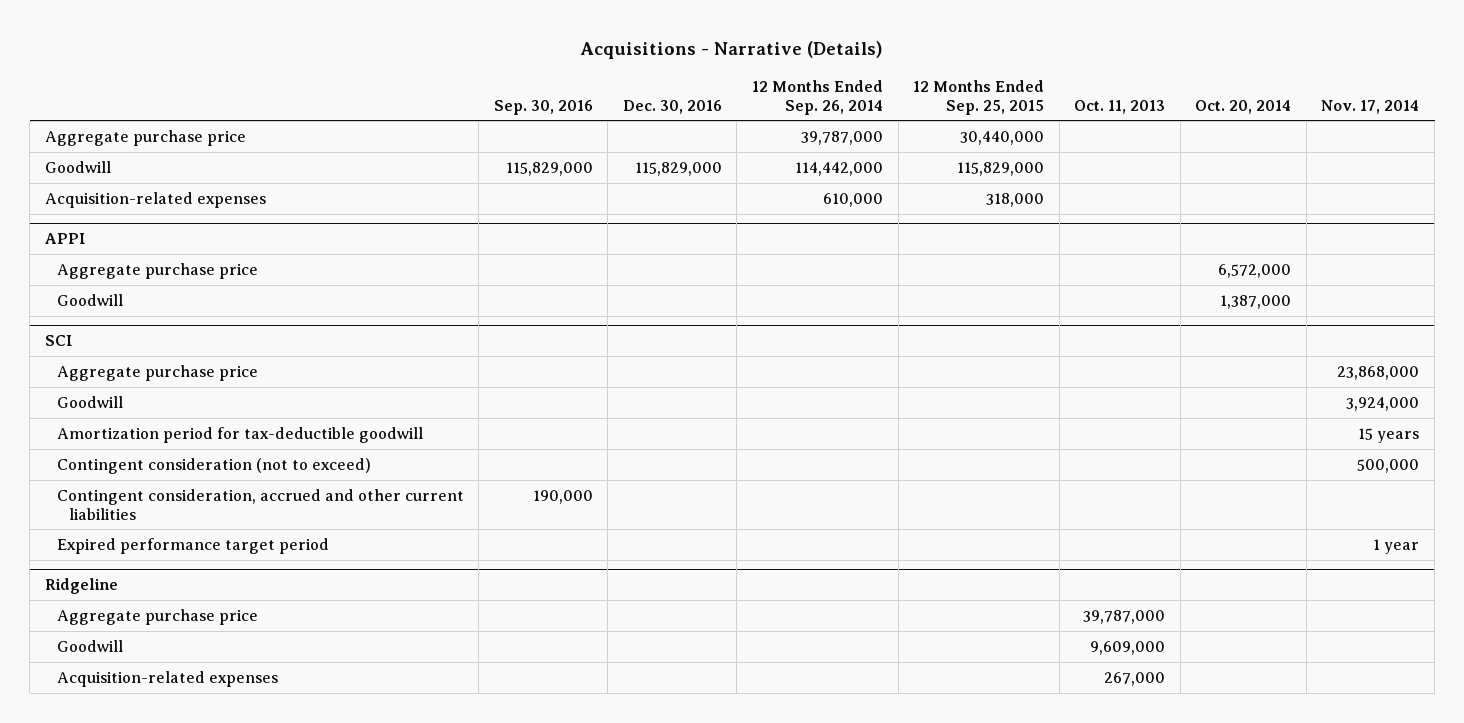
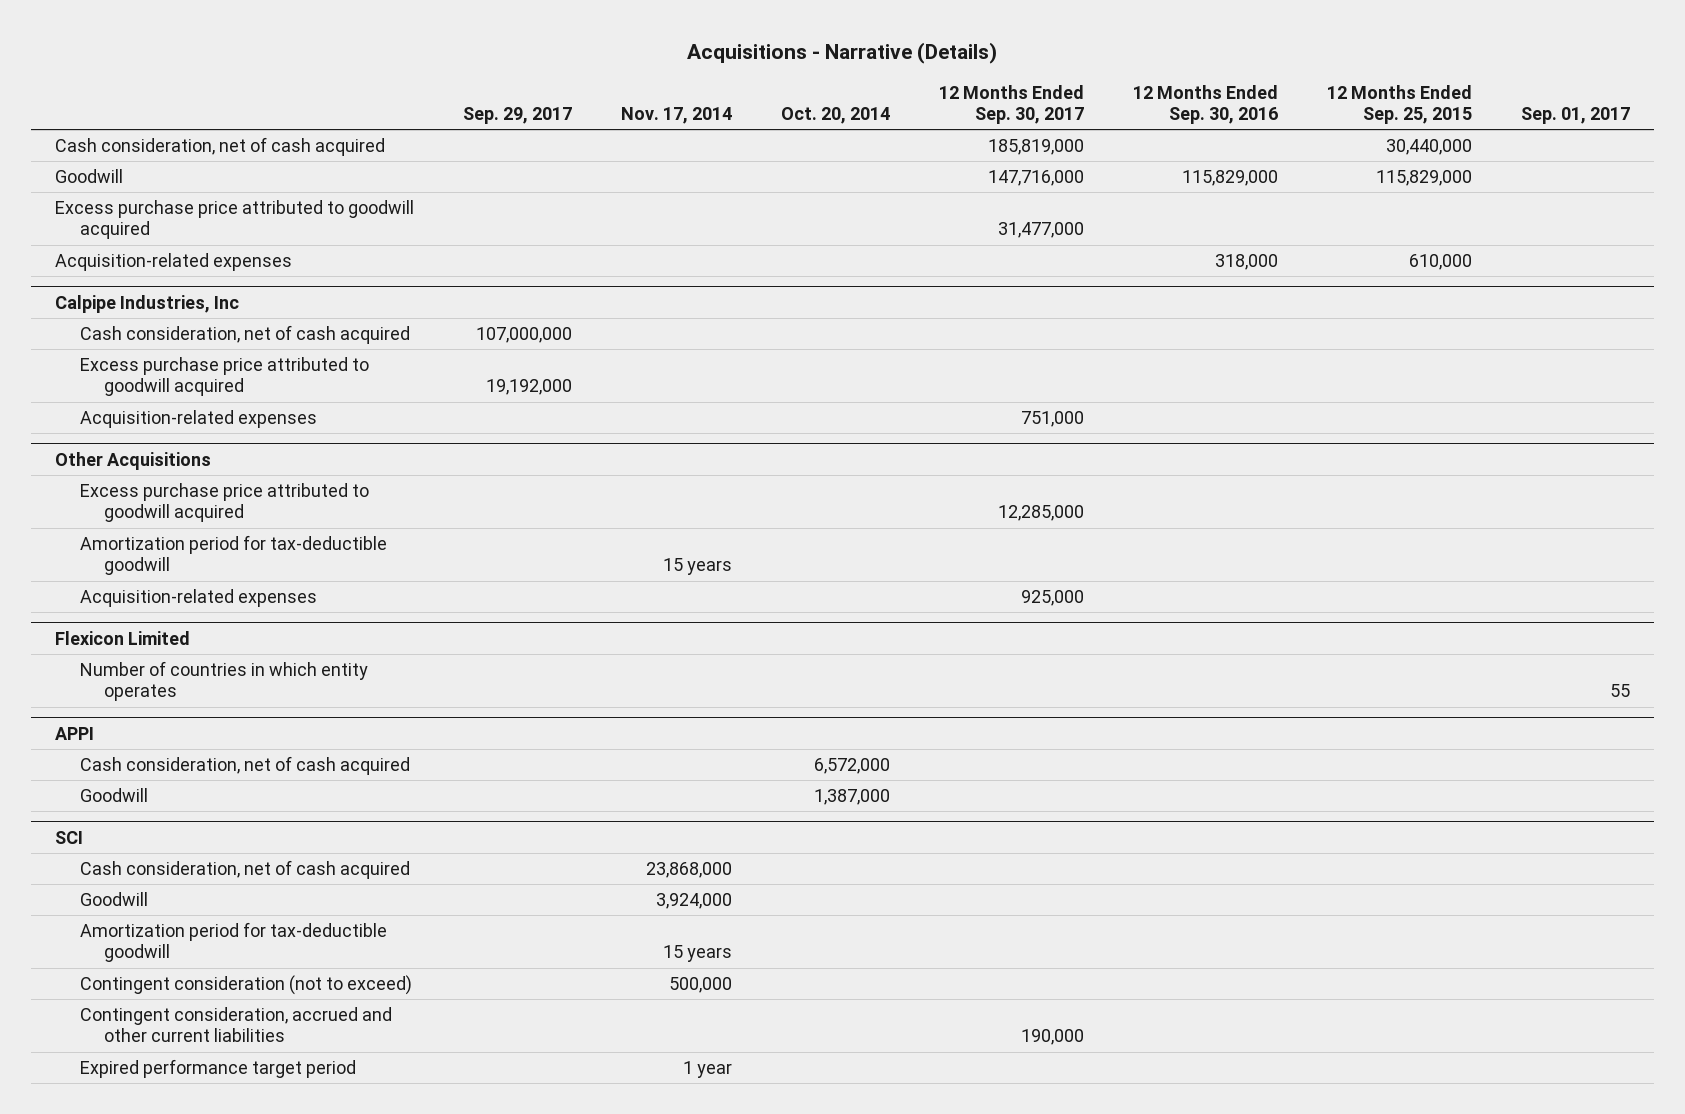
[493,99,593,115] Sep. 30, 2016 -> none
[622,99,722,114] Dec. 30, 2016 -> none
[751,79,883,115] 12 Months Ended Sep. 26, 2014 -> none
[1074,99,1166,114] Oct. 11, 2013 -> none
none -> [463,106,573,124] Sep. 29, 2017
none -> [938,84,1084,124] 12 Months Ended Sep. 30, 2017
none -> [1132,84,1278,124] 12 Months Ended Sep. 30, 2016
none -> [1520,106,1630,124] Sep. 01, 2017
[44,129,246,146] Aggregate purchase price -> [55,137,386,157] Cash consideration, net of cash acquired
none -> [55,200,415,240] Excess purchase price attributed to goodwill acquired
[986,192,1045,207] 318,000 -> [1408,254,1472,271] 610,000
none -> [55,294,240,313] Calpipe Industries, Inc
none -> [79,325,410,345] Cash consideration, net of cash acquired
none -> [79,357,369,397] Excess purchase price attributed to goodwill acquired
none -> [79,410,317,429] Acquisition-related expenses
none -> [55,451,212,470] Other Acquisitions
none -> [79,483,369,523] Excess purchase price attributed to goodwill acquired
none -> [79,535,387,576] Amortization period for tax-deductible goodwill
none -> [79,589,317,608] Acquisition-related expenses
none -> [55,630,191,645] Flexicon Limited
none -> [79,661,368,702] Number of countries in which entity operates
[56,262,258,279] Aggregate purchase price -> [79,756,410,776] Cash consideration, net of cash acquired
[56,364,258,381] Aggregate purchase price -> [79,860,410,880] Cash consideration, net of cash acquired
[44,578,118,595] Ridgeline -> none
[56,608,258,625] Aggregate purchase price -> none
[56,639,123,652] Goodwill -> none
[56,670,278,687] Acquisition-related expenses -> none

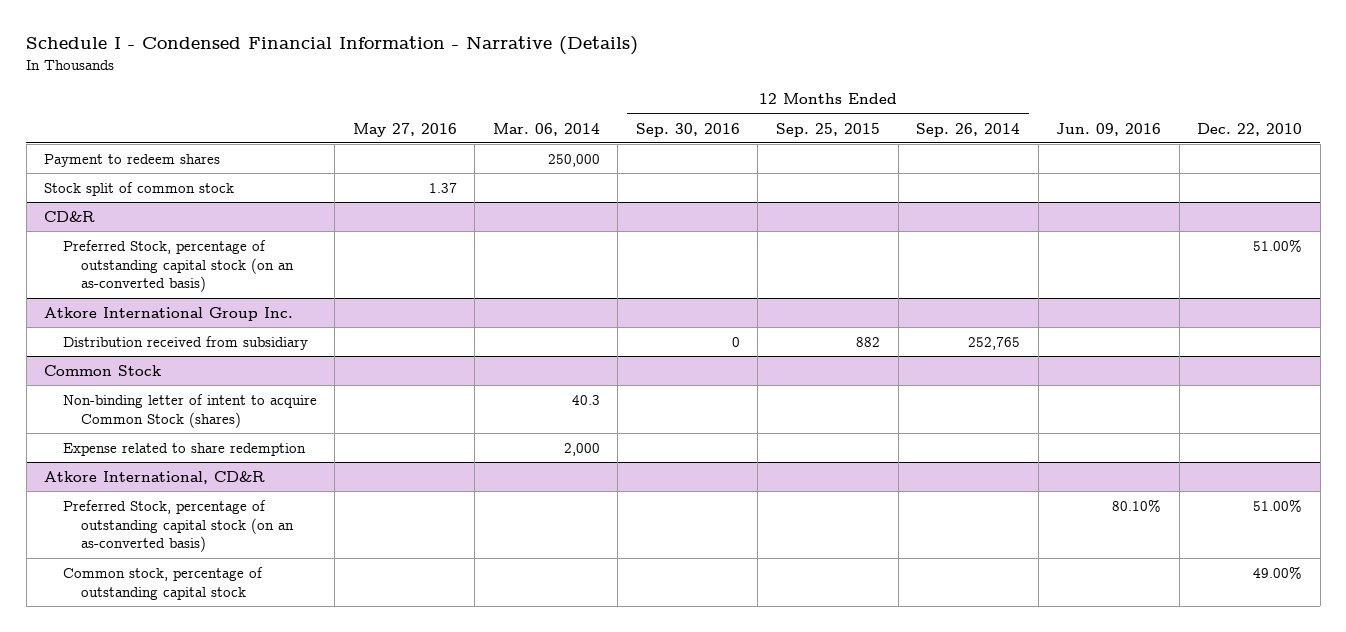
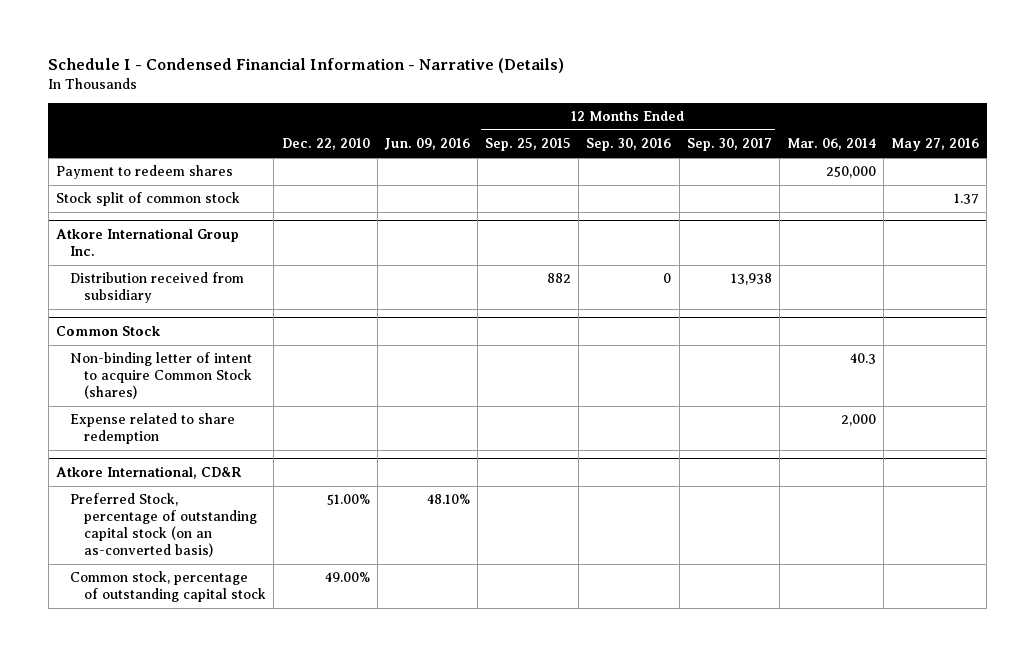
[916,122,1021,137] Sep. 26, 2014 -> none
none -> [686,138,772,152] Sep. 30, 2017
[44,210,96,222] CD&R -> none
[62,239,295,293] Preferred Stock, percentage of outstanding capital stock (on an as-converted basis) -> none
[1112,498,1162,512] 80.10% -> [426,494,470,505] 48.10%

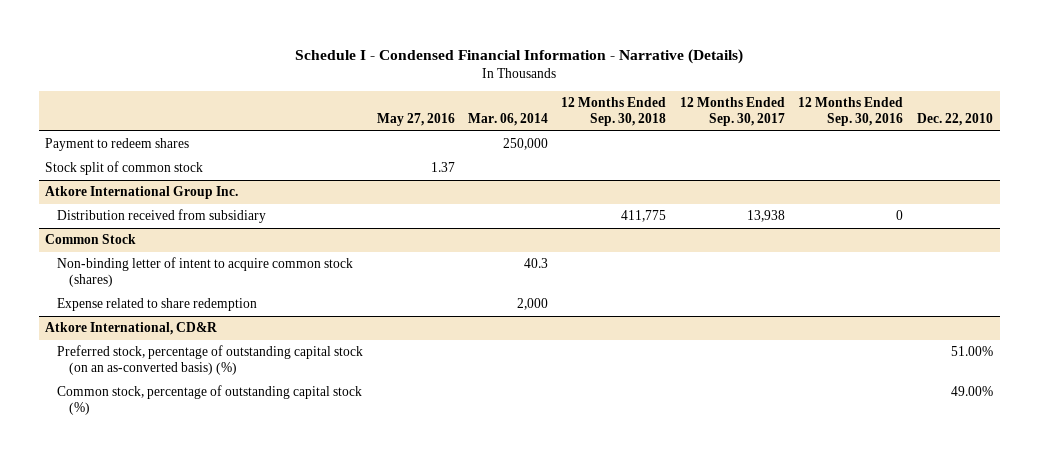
[383,138,470,151] Jun. 09, 2016 -> none
[485,138,572,152] Sep. 25, 2015 -> none
none -> [561,97,667,127] 12 Months Ended Sep. 30, 2018
[70,352,253,400] Non-binding letter of intent to acquire Common Stock (shares) -> [57,257,354,288] Non-binding letter of intent to acquire common stock (shares)
[70,493,258,557] Preferred Stock, percentage of outstanding capital stock (on an as-converted basis) -> [57,345,364,376] Preferred stock, percentage of outstanding capital stock (on an as-converted basis) (%)
[70,571,267,603] Common stock, percentage of outstanding capital stock -> [57,385,363,416] Common stock, percentage of outstanding capital stock (%)

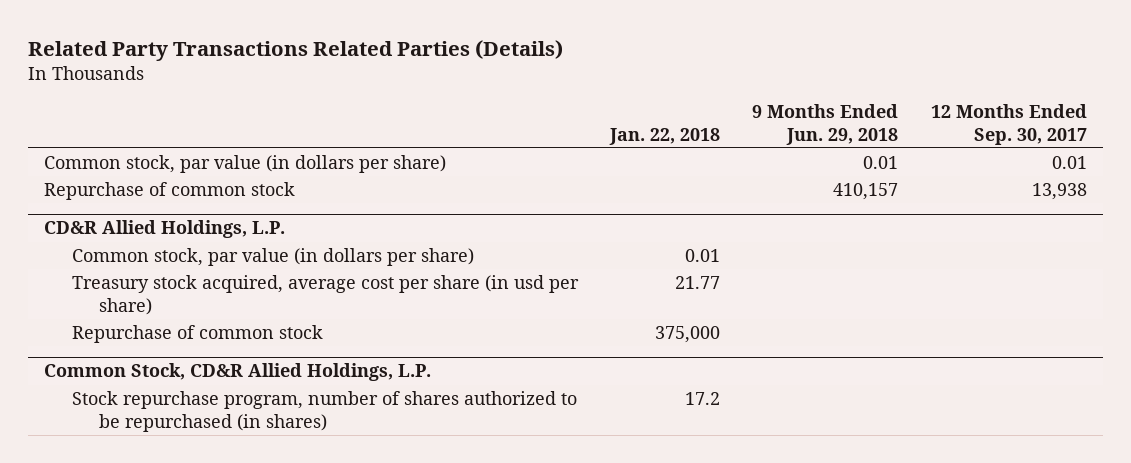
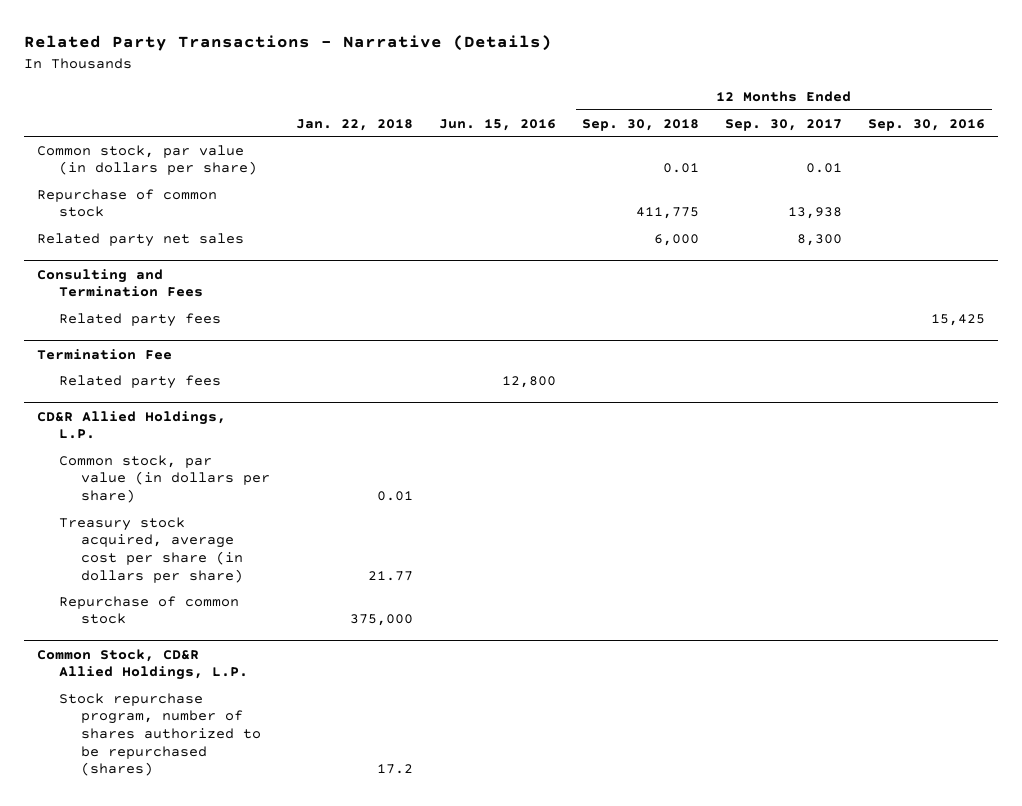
[27,39,563,61] Related Party Transactions Related Parties (Details) -> [23,35,552,52] Related Party Transactions - Narrative (Details)
[752,103,899,145] 9 Months Ended Jun. 29, 2018 -> none
none -> [439,118,557,131] Jun. 15, 2016
none -> [582,118,700,131] Sep. 30, 2018
none -> [868,118,986,131] Sep. 30, 2016
none -> [36,232,244,247] Related party net sales
none -> [36,268,203,298] Consulting and Termination Fees
none -> [58,312,221,327] Related party fees
none -> [36,348,172,360] Termination Fee
none -> [58,374,221,389] Related party fees
[71,275,579,315] Treasury stock acquired, average cost per share (in usd per share) -> [58,516,244,583] Treasury stock acquired, average cost per share (in dollars per share)
[71,391,577,432] Stock repurchase program, number of shares authorized to be repurchased (in shares) -> [58,692,262,777] Stock repurchase program, number of shares authorized to be repurchased (shares)

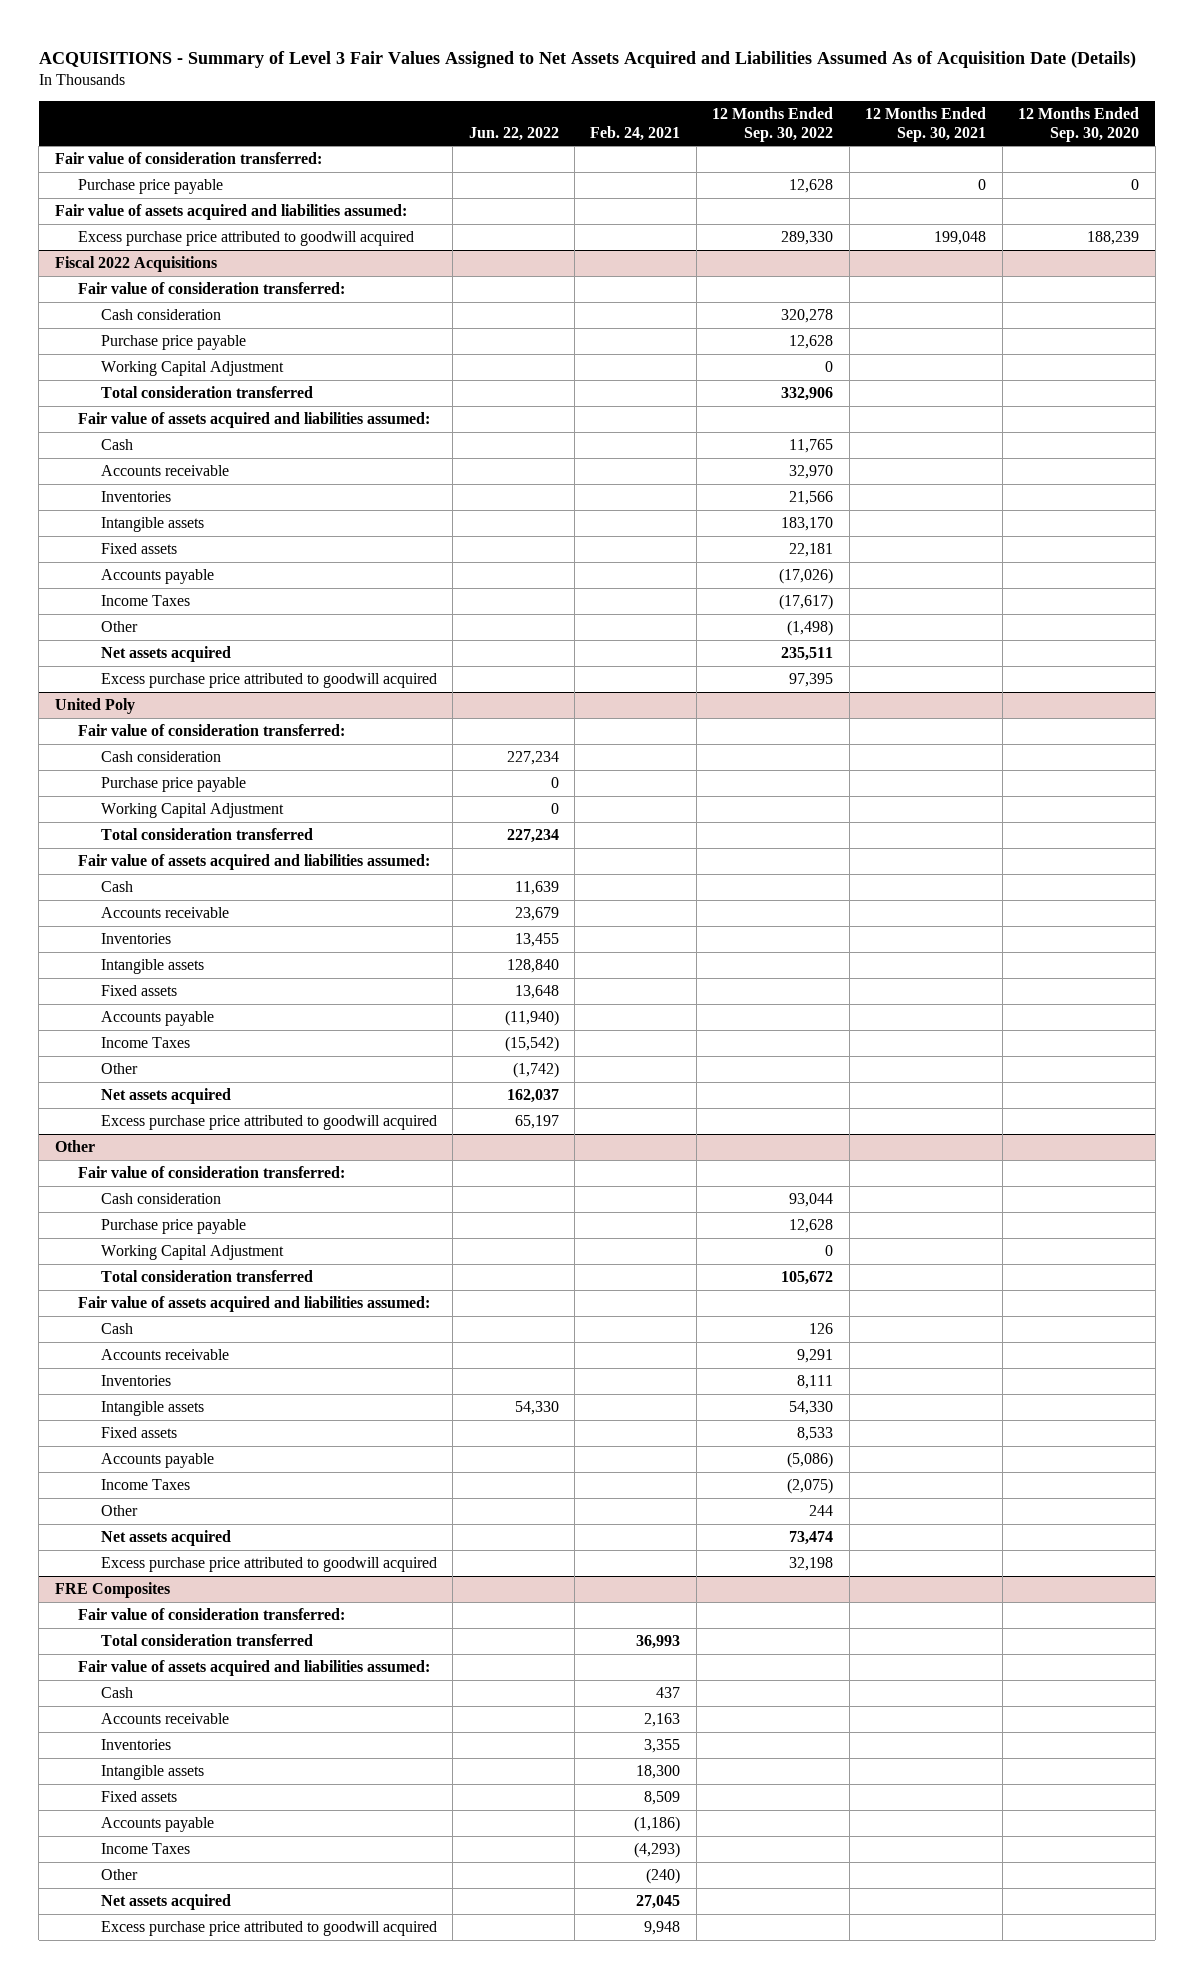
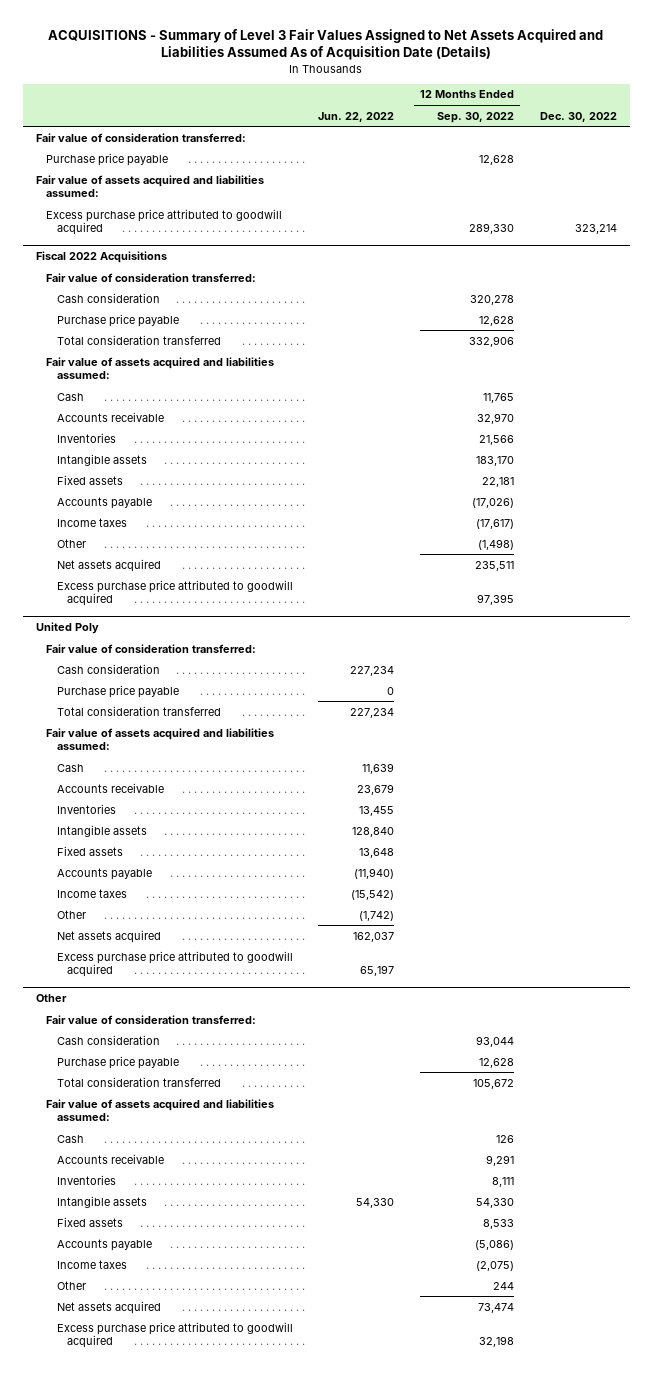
[590,125,681,141] Feb. 24, 2021 -> none
[865,106,987,142] 12 Months Ended Sep. 30, 2021 -> none
[1018,106,1140,142] 12 Months Ended Sep. 30, 2020 -> none
none -> [539,111,617,122] Dec. 30, 2022
[100,361,284,377] Working Capital Adjustment -> none
[100,595,190,607] Income Taxes -> [56,517,127,527] Income taxes
[100,803,284,819] Working Capital Adjustment -> none
[100,1037,190,1049] Income Taxes -> [56,888,127,898] Income taxes
[100,1245,284,1261] Working Capital Adjustment -> none
[100,1479,190,1491] Income Taxes -> [56,1259,127,1269] Income taxes
[54,1582,170,1599] FRE Composites -> none
[77,1608,345,1621] Fair value of consideration transferred: -> none
[100,1634,313,1647] Total consideration transferred -> none
[77,1660,430,1677] Fair value of assets acquired and liabilities assumed: -> none
[100,1687,133,1699] Cash -> none
[100,1713,229,1725] Accounts receivable -> none
[100,1739,171,1751] Inventories -> none
[100,1765,204,1781] Intangible assets -> none
[100,1791,177,1803] Fixed assets -> none
[100,1817,214,1833] Accounts payable -> none
[100,1843,190,1855] Income Taxes -> none
[100,1869,138,1881] Other -> none
[100,1894,231,1911] Net assets acquired -> none
[100,1921,437,1937] Excess purchase price attributed to goodwill acquired -> none

